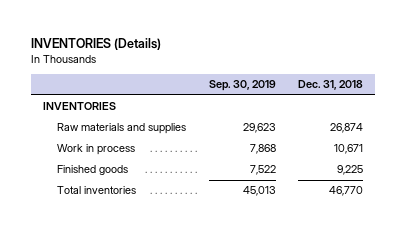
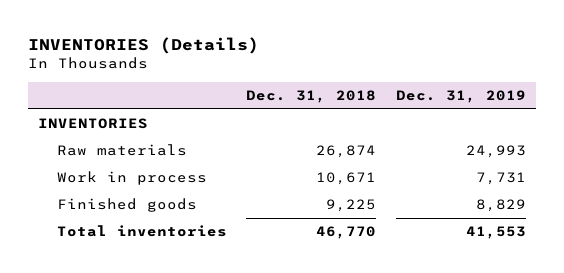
[208,80,276,92] Sep. 30, 2019 -> none
none -> [396,89,527,103] Dec. 31, 2019
[56,123,186,135] Raw materials and supplies -> [56,144,187,157] Raw materials

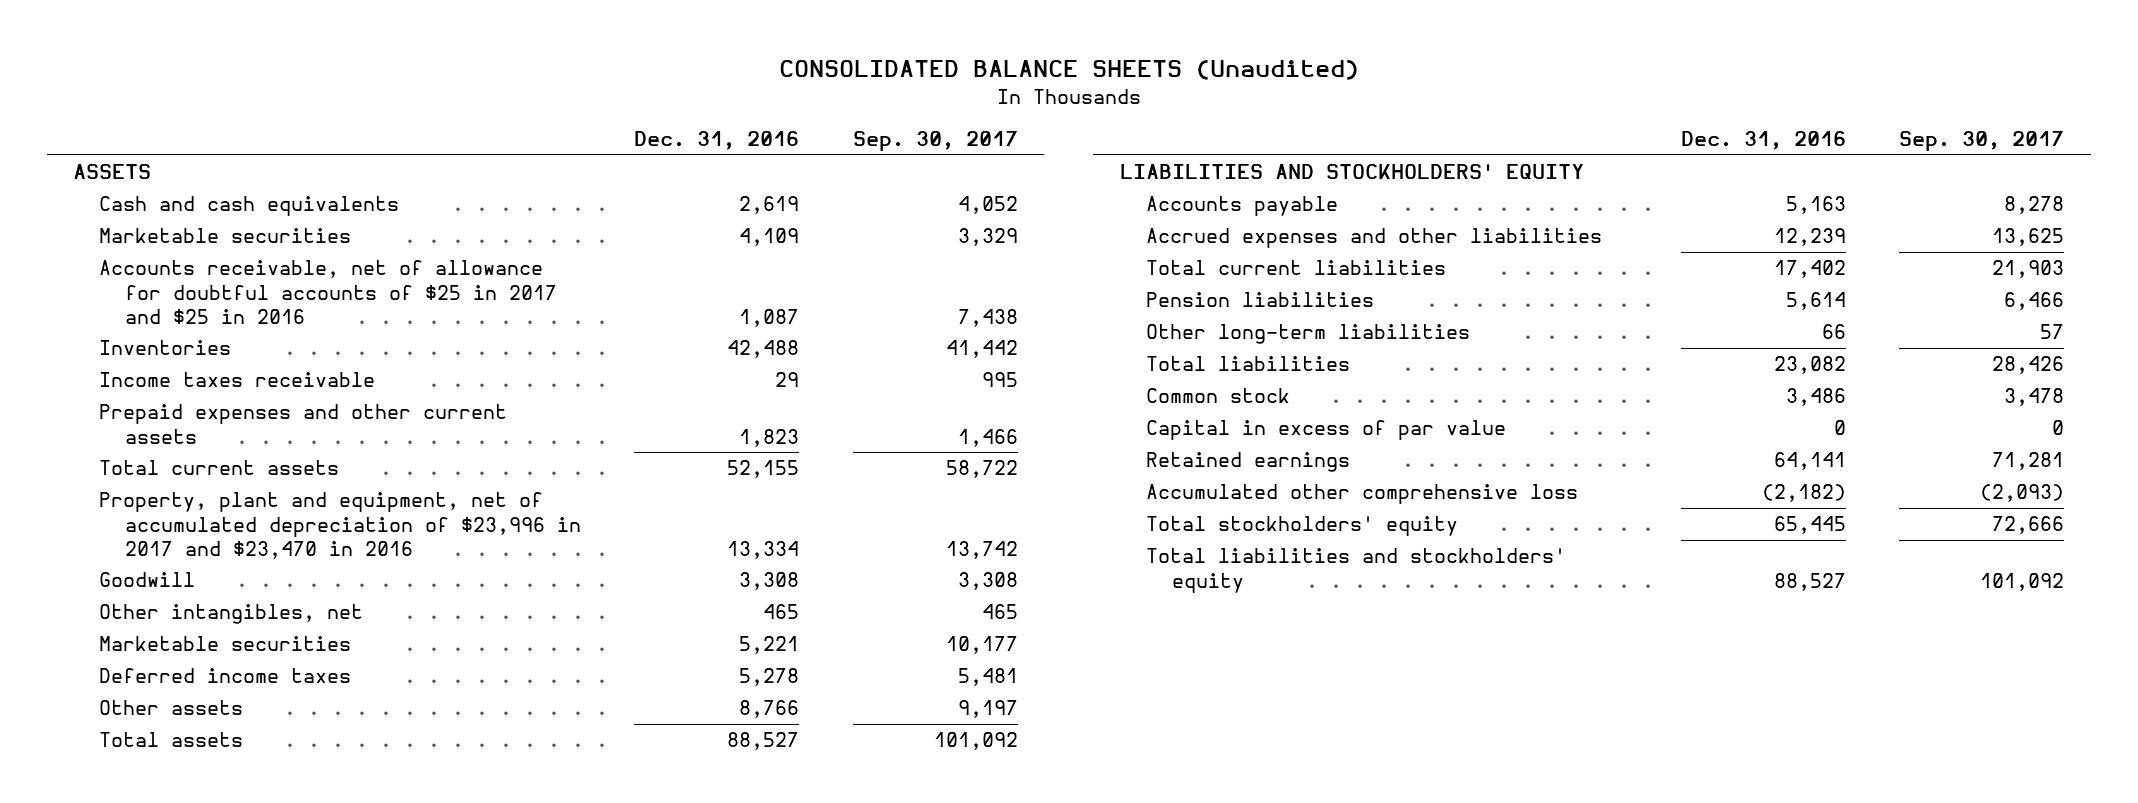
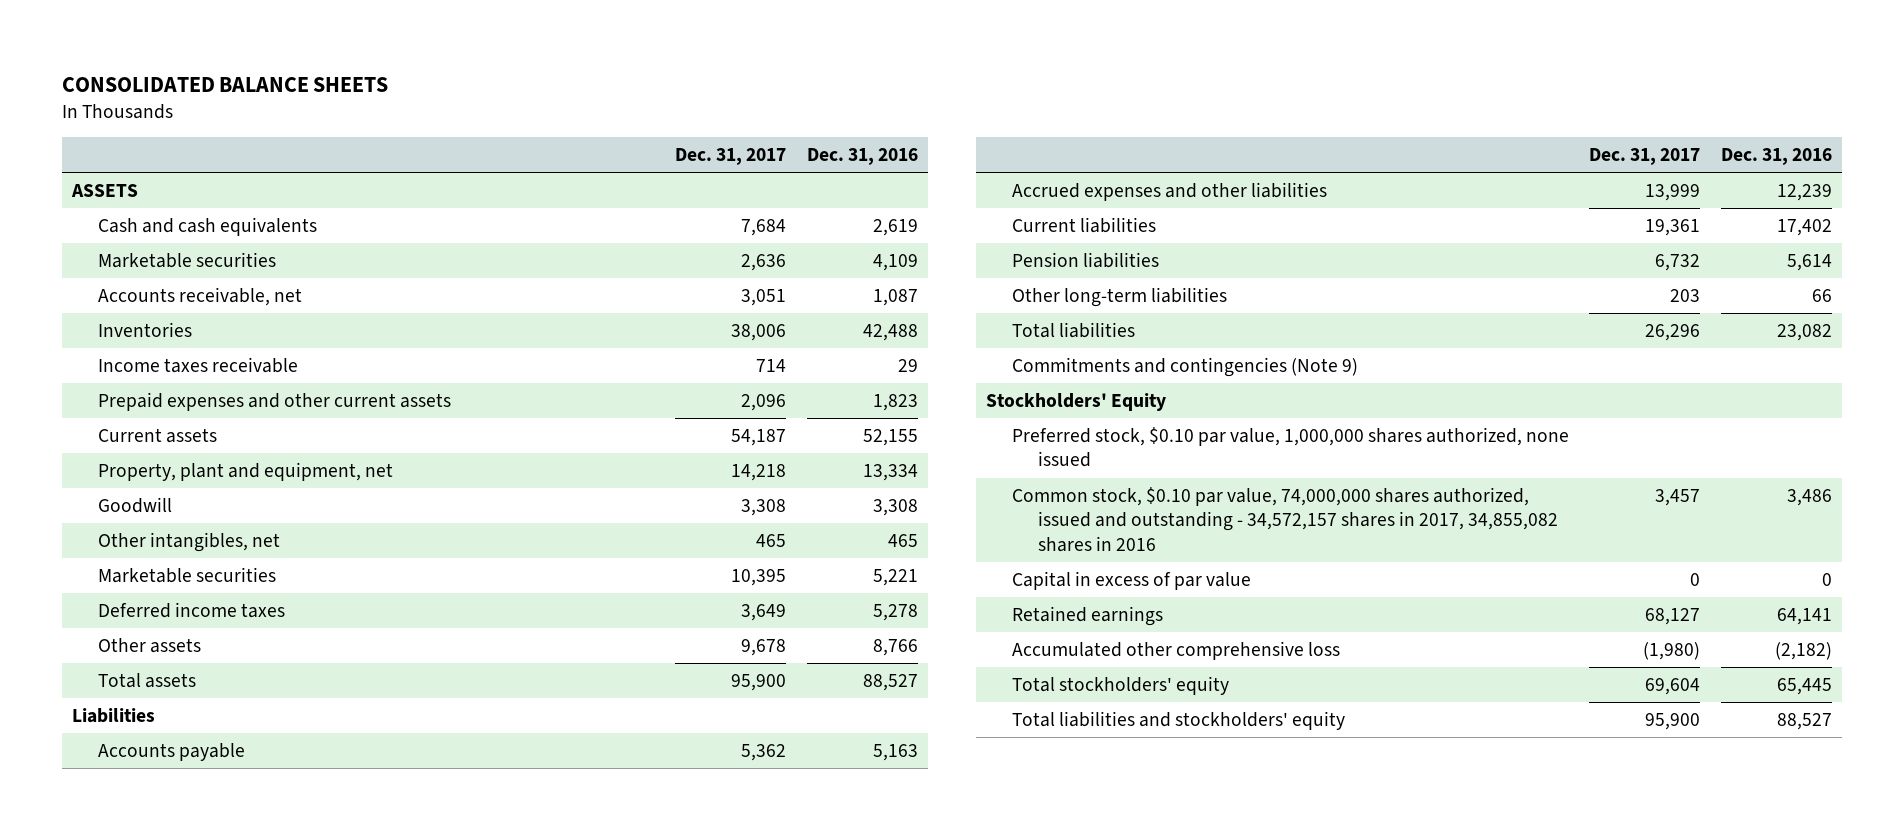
[778,60,1359,81] CONSOLIDATED BALANCE SHEETS (Unaudited) -> [62,76,389,92] CONSOLIDATED BALANCE SHEETS
[852,131,1018,152] Sep. 30, 2017 -> none
none -> [675,148,787,166] Dec. 31, 2017
[99,260,557,324] Accounts receivable, net of allowance for doubtful accounts of $25 in 2017 and $25 in 2016 -> [98,286,303,306] Accounts receivable, net
[99,460,340,476] Total current assets -> [98,427,218,443] Current assets
[99,492,581,559] Property, plant and equipment, net of accumulated depreciation of $23,996 in 2017 and $23,470 in 2016 -> [98,461,394,481] Property, plant and equipment, net
[1120,164,1585,180] LIABILITIES AND STOCKHOLDERS' EQUITY -> none
none -> [72,707,156,723] Liabilities
[1145,260,1446,276] Total current liabilities -> [1012,216,1157,233] Current liabilities
none -> [1012,356,1359,377] Commitments and contingencies (Note 9)
none -> [986,392,1167,411] Stockholders' Equity
none -> [1012,426,1570,468] Preferred stock, $0.10 par value, 1,000,000 shares authorized, none issued
[1145,388,1290,404] Common stock -> [1012,486,1558,552] Common stock, $0.10 par value, 74,000,000 shares authorized, issued and outstanding - 34,572,157 shares in 2017, 34,855,082 shares in 2016

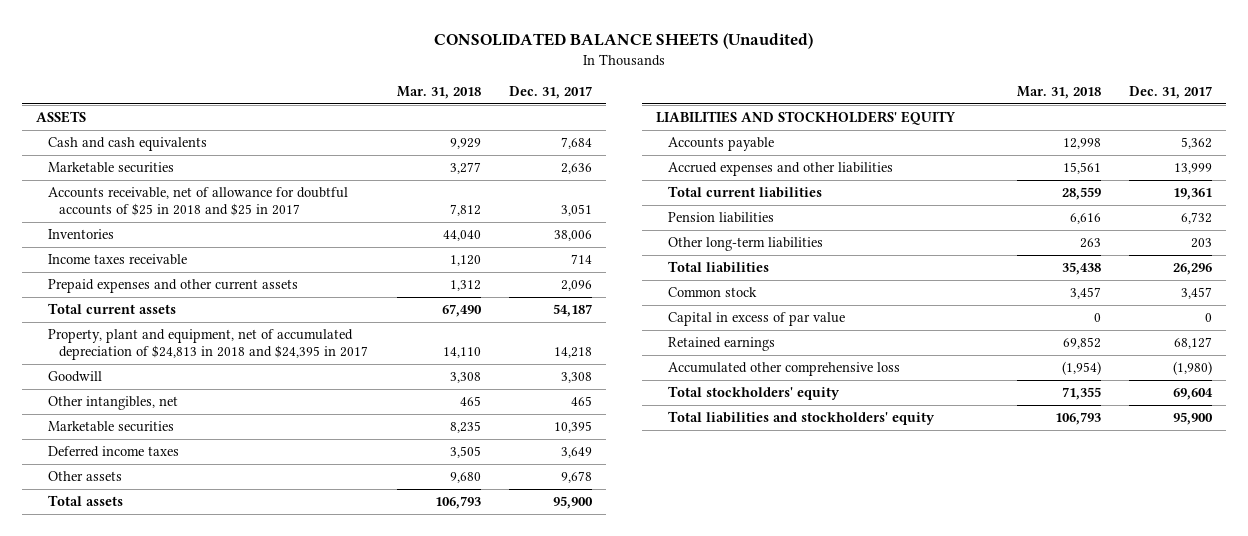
[62,76,389,92] CONSOLIDATED BALANCE SHEETS -> [434,33,814,50] CONSOLIDATED BALANCE SHEETS (Unaudited)
[806,148,918,166] Dec. 31, 2016 -> none
none -> [396,86,481,100] Mar. 31, 2018
[98,286,303,306] Accounts receivable, net -> [47,187,348,217] Accounts receivable, net of allowance for doubtful accounts of $25 in 2018 and $25 in 2017
[98,427,218,443] Current assets -> [47,303,176,315] Total current assets
[98,461,394,481] Property, plant and equipment, net -> [47,329,369,361] Property, plant and equipment, net of accumulated depreciation of $24,813 in 2018 and $24,395 in 2017
[72,707,156,723] Liabilities -> none
none -> [656,111,957,126] LIABILITIES AND STOCKHOLDERS' EQUITY
[1012,216,1157,233] Current liabilities -> [667,186,822,199] Total current liabilities
[1012,356,1359,377] Commitments and contingencies (Note 9) -> none
[986,392,1167,411] Stockholders' Equity -> none
[1012,426,1570,468] Preferred stock, $0.10 par value, 1,000,000 shares authorized, none issued -> none
[1012,486,1558,552] Common stock, $0.10 par value, 74,000,000 shares authorized, issued and outstanding - 34,572,157 shares in 2017, 34,855,082 shares in 2016 -> [667,287,757,298] Common stock

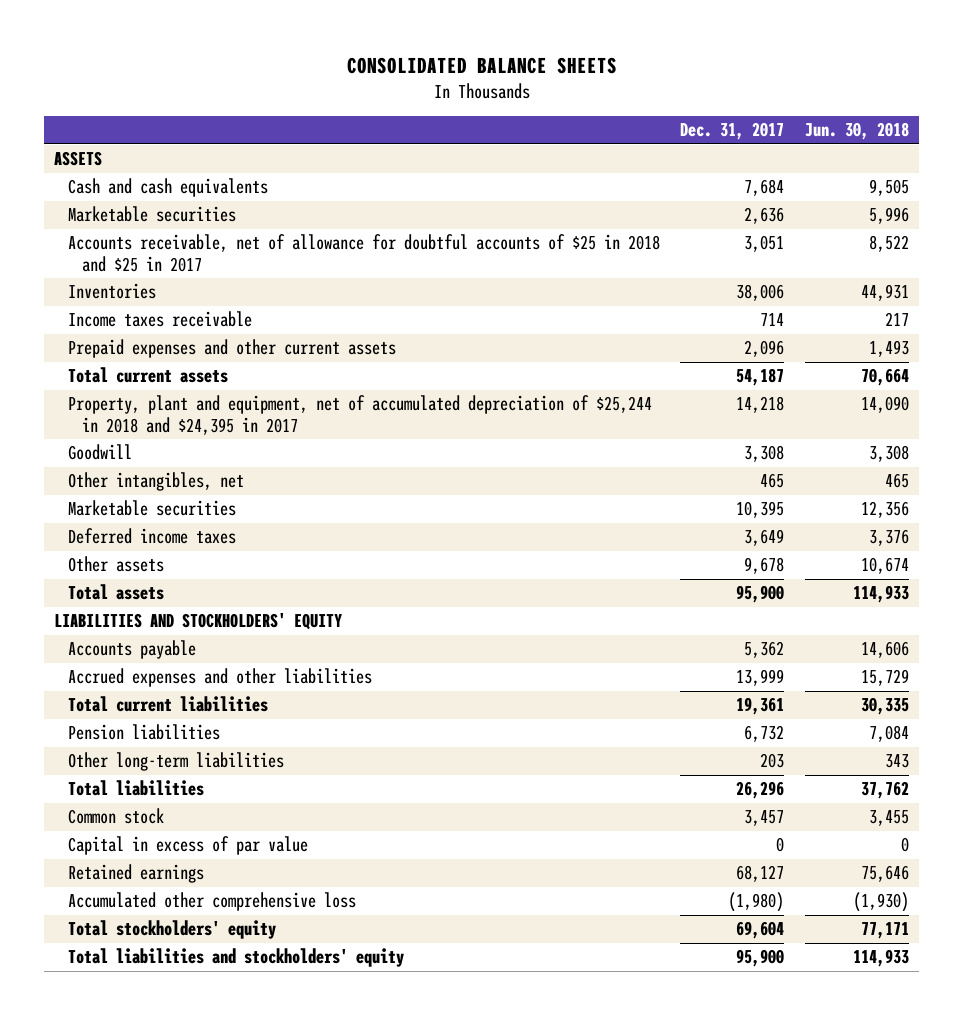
[434,33,814,50] CONSOLIDATED BALANCE SHEETS (Unaudited) -> [346,56,617,74] CONSOLIDATED BALANCE SHEETS
[396,86,481,100] Mar. 31, 2018 -> none
none -> [804,122,909,141] Jun. 30, 2018
[47,329,369,361] Property, plant and equipment, net of accumulated depreciation of $24,813 in 2018 and $24,395 in 2017 -> [67,395,652,436] Property, plant and equipment, net of accumulated depreciation of $25,244 in 2018 and $24,395 in 2017

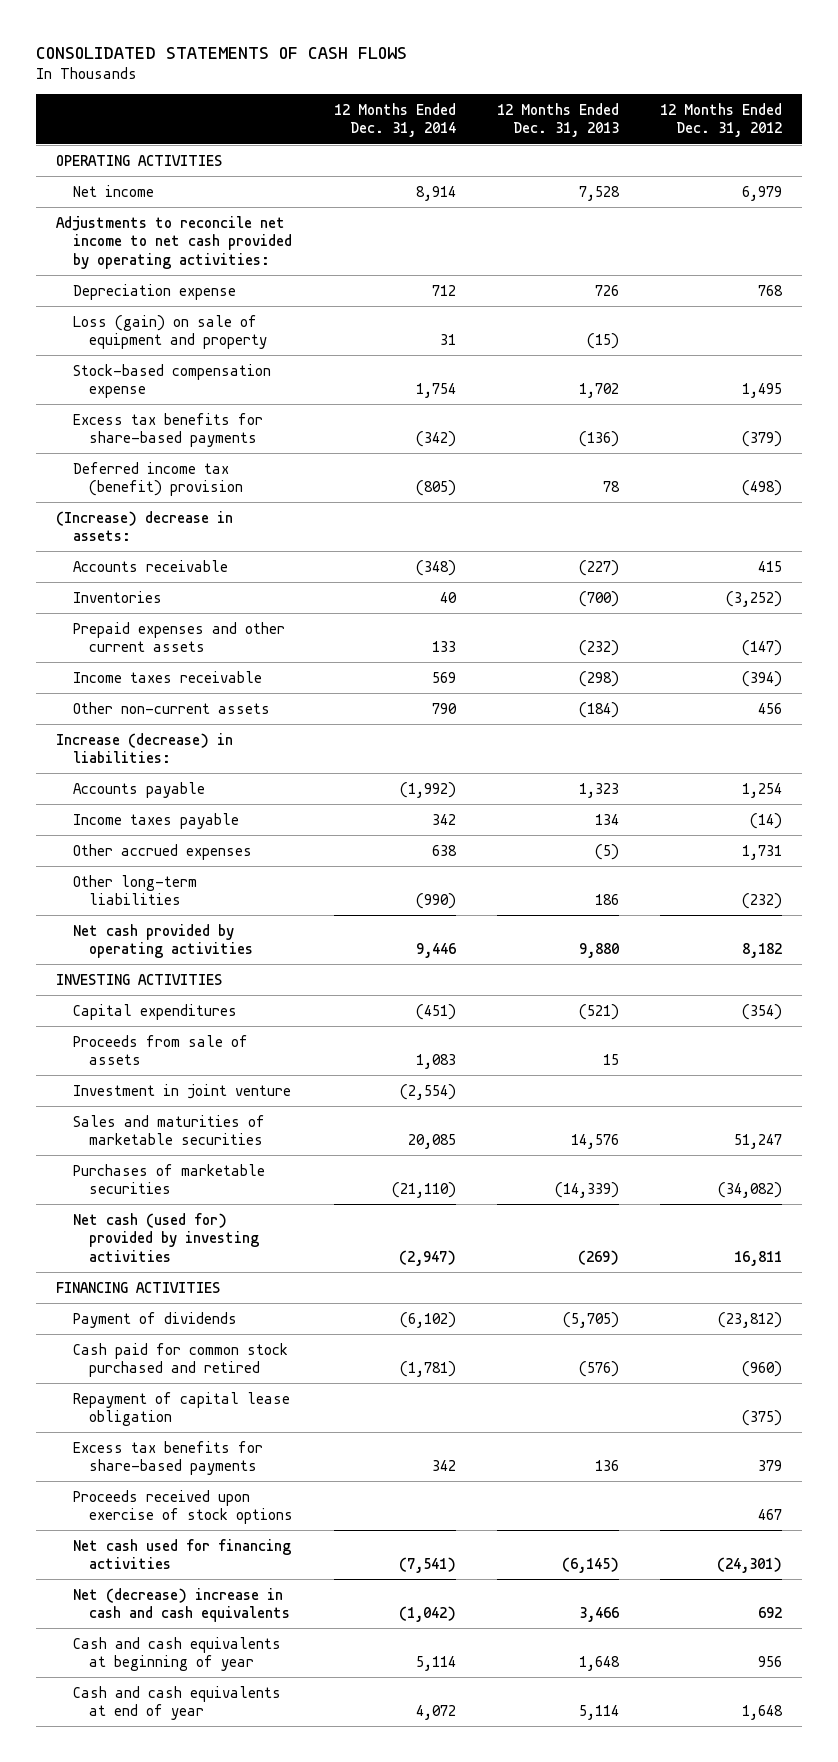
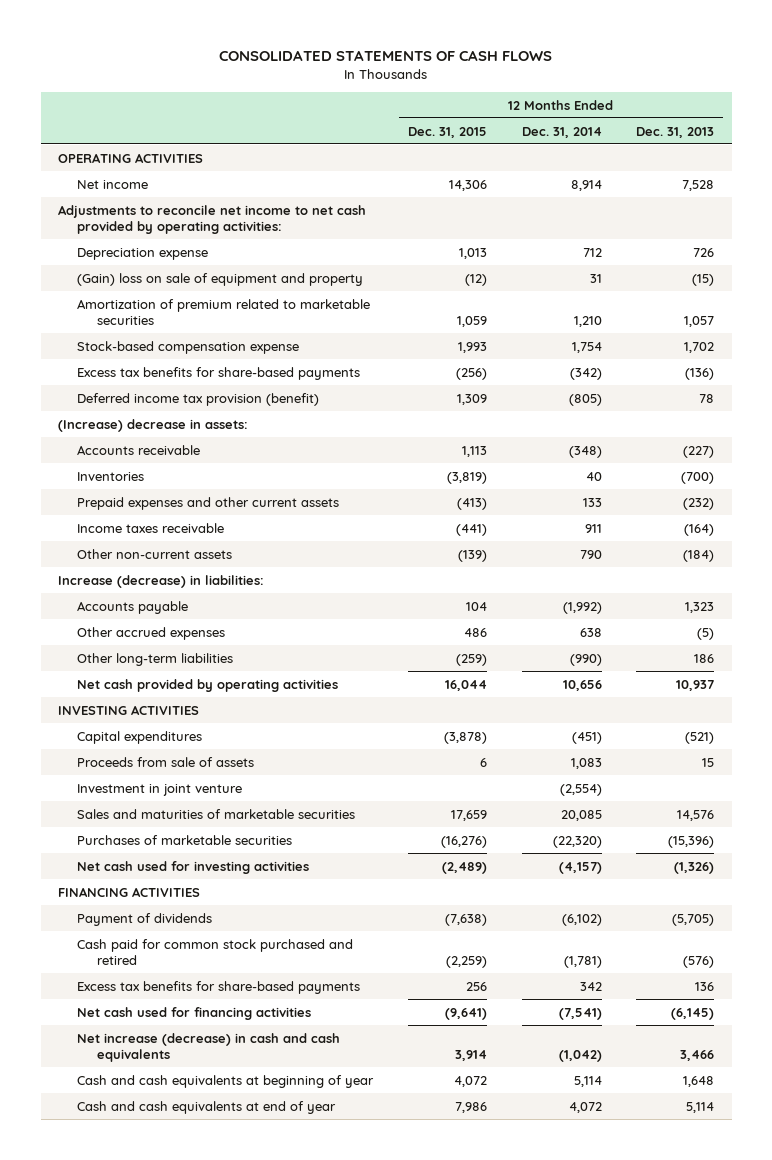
[659,102,782,138] 12 Months Ended Dec. 31, 2012 -> none
none -> [408,126,488,138] Dec. 31, 2015
[72,314,268,350] Loss (gain) on sale of equipment and property -> [77,272,364,286] (Gain) loss on sale of equipment and property
none -> [77,298,371,325] Amortization of premium related to marketable securities
[72,461,244,497] Deferred income tax (benefit) provision -> [77,392,320,406] Deferred income tax provision (benefit)
[432,671,457,683] 569 -> [584,523,602,533] 911
[578,670,619,687] (298) -> [684,523,715,536] (164)
[72,812,239,829] Income taxes payable -> none
[416,943,457,959] 9,446 -> [562,679,602,691] 10,656
[578,943,619,959] 9,880 -> [676,679,715,691] 10,937
[392,1182,457,1199] (21,110) -> [552,835,602,848] (22,320)
[554,1182,619,1199] (14,339) -> [668,835,715,848] (15,396)
[72,1212,260,1262] Net cash (used for) provided by investing activities -> [77,860,310,874] Net cash used for investing activities
[399,1249,457,1266] (2,947) -> [558,861,602,874] (4,157)
[577,1249,619,1265] (269) -> [674,861,715,874] (1,326)
[72,1391,290,1427] Repayment of capital lease obligation -> none
[72,1489,294,1525] Proceeds received upon exercise of stock options -> none
[72,1587,291,1623] Net (decrease) increase in cash and cash equivalents -> [77,1032,341,1062] Net increase (decrease) in cash and cash equivalents

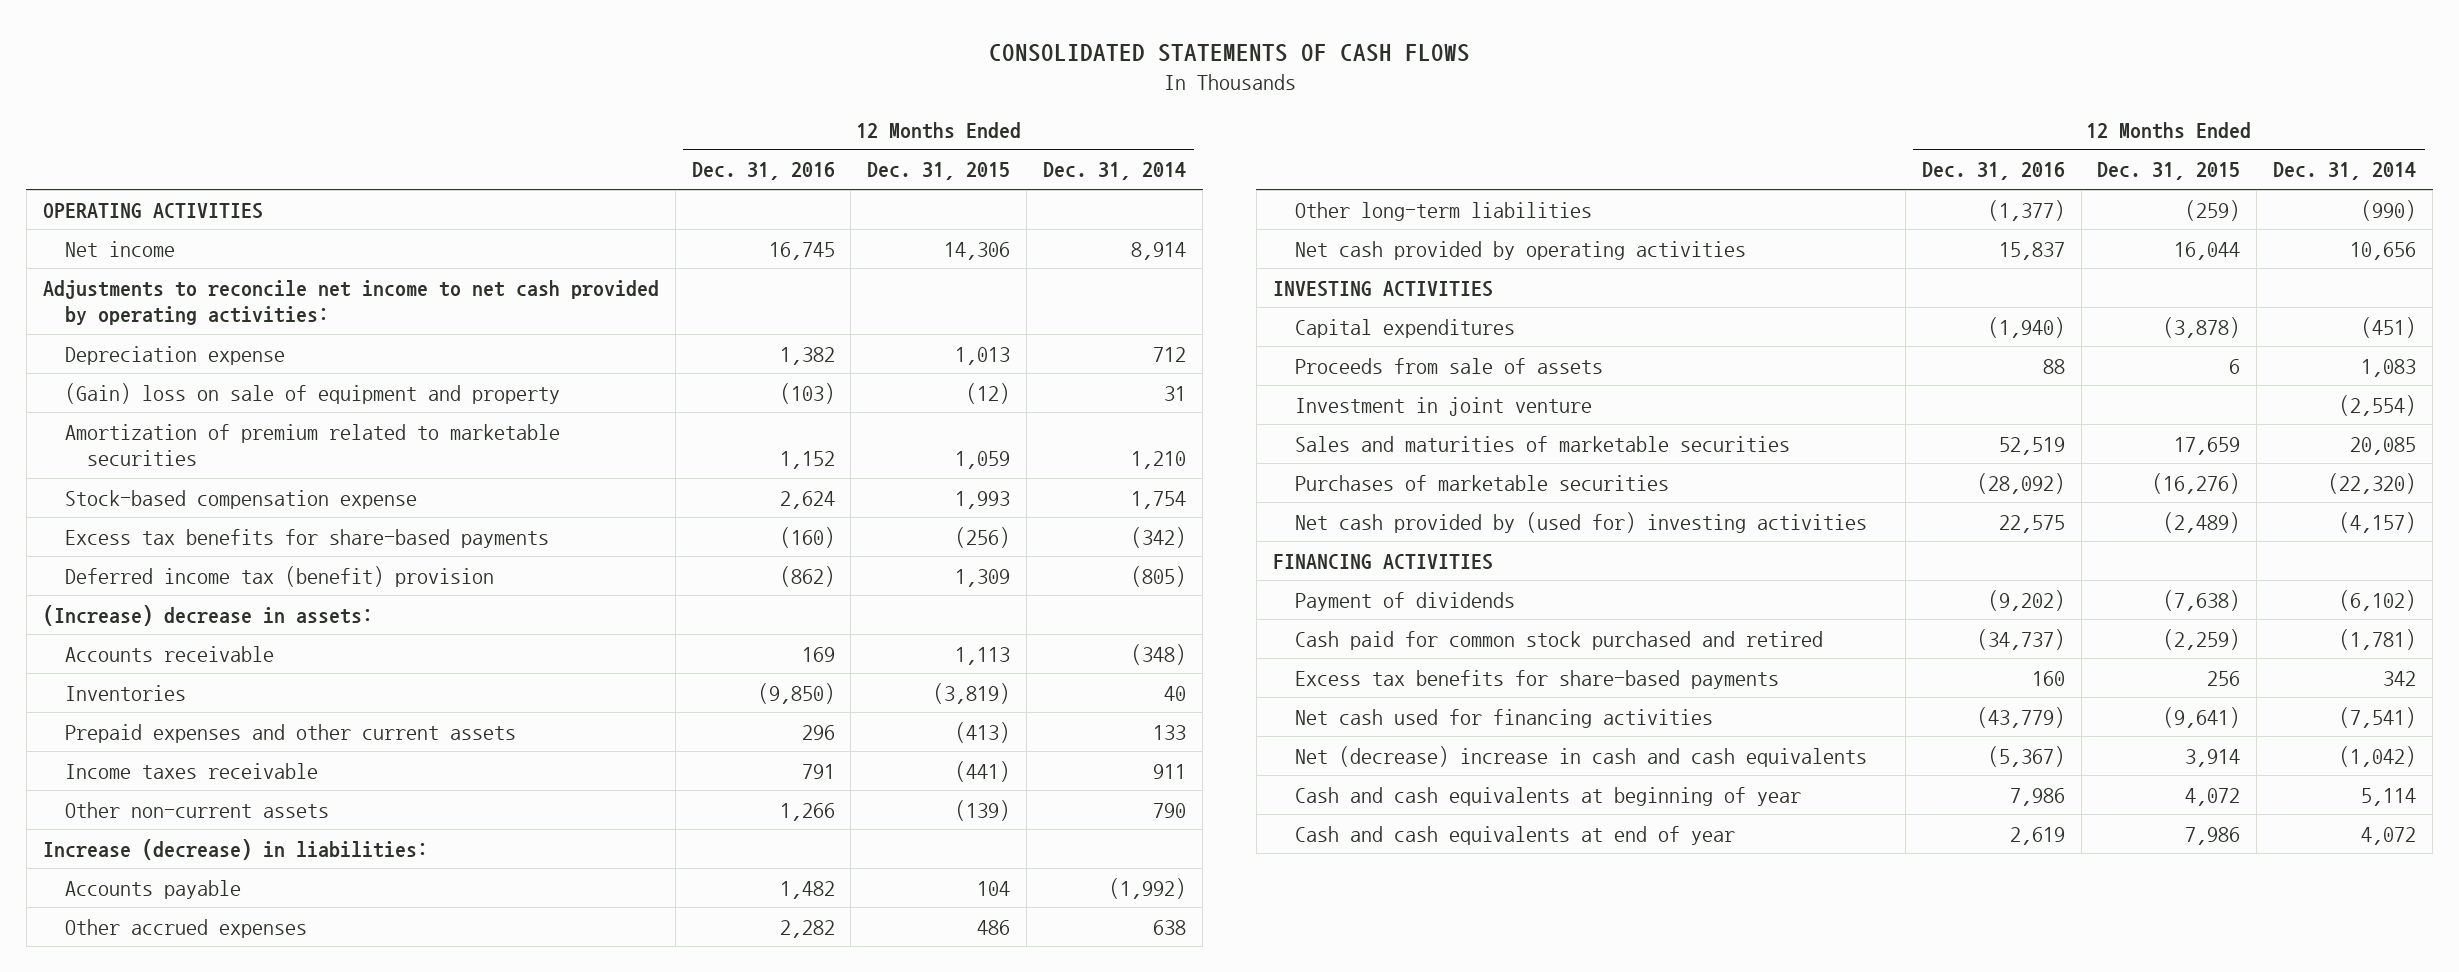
[636,126,715,138] Dec. 31, 2013 -> none
none -> [691,162,835,181] Dec. 31, 2016
[77,392,320,406] Deferred income tax provision (benefit) -> [64,565,494,587] Deferred income tax (benefit) provision
[77,860,310,874] Net cash used for investing activities -> [1294,511,1867,533] Net cash provided by (used for) investing activities
[77,1032,341,1062] Net increase (decrease) in cash and cash equivalents -> [1294,745,1867,767] Net (decrease) increase in cash and cash equivalents

